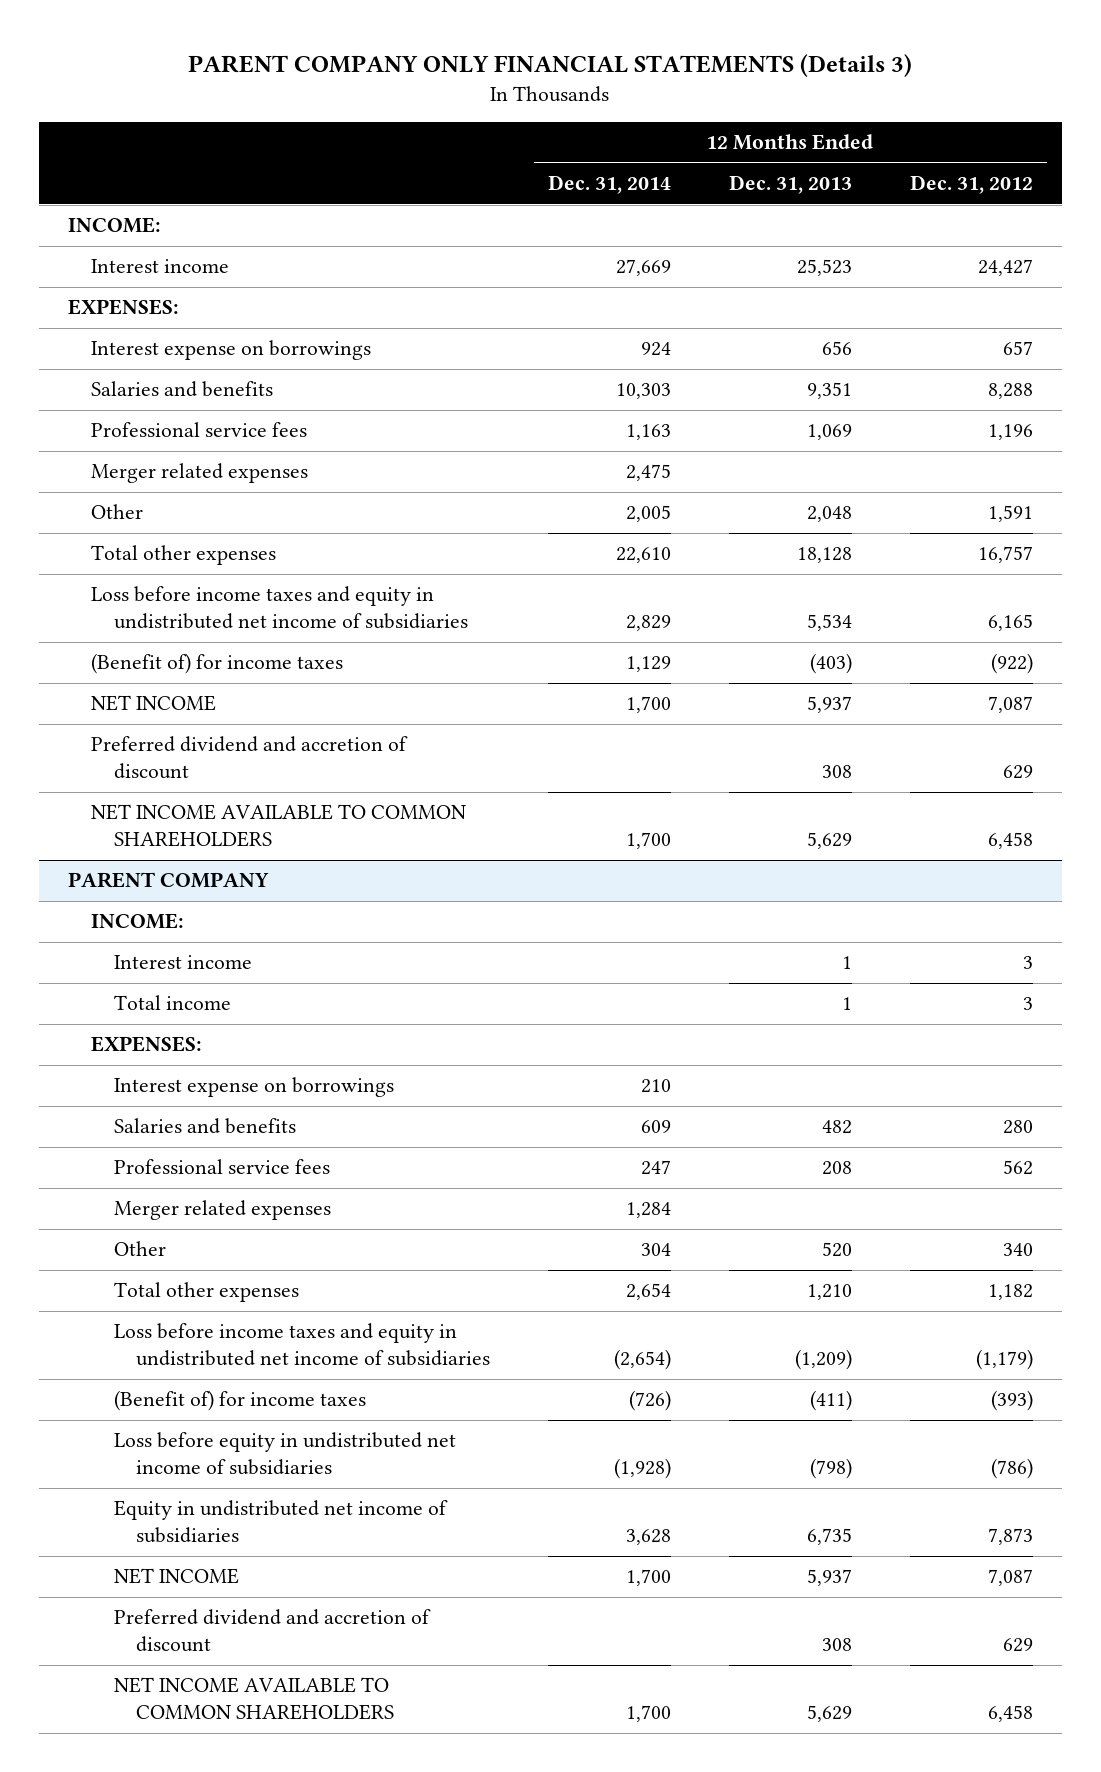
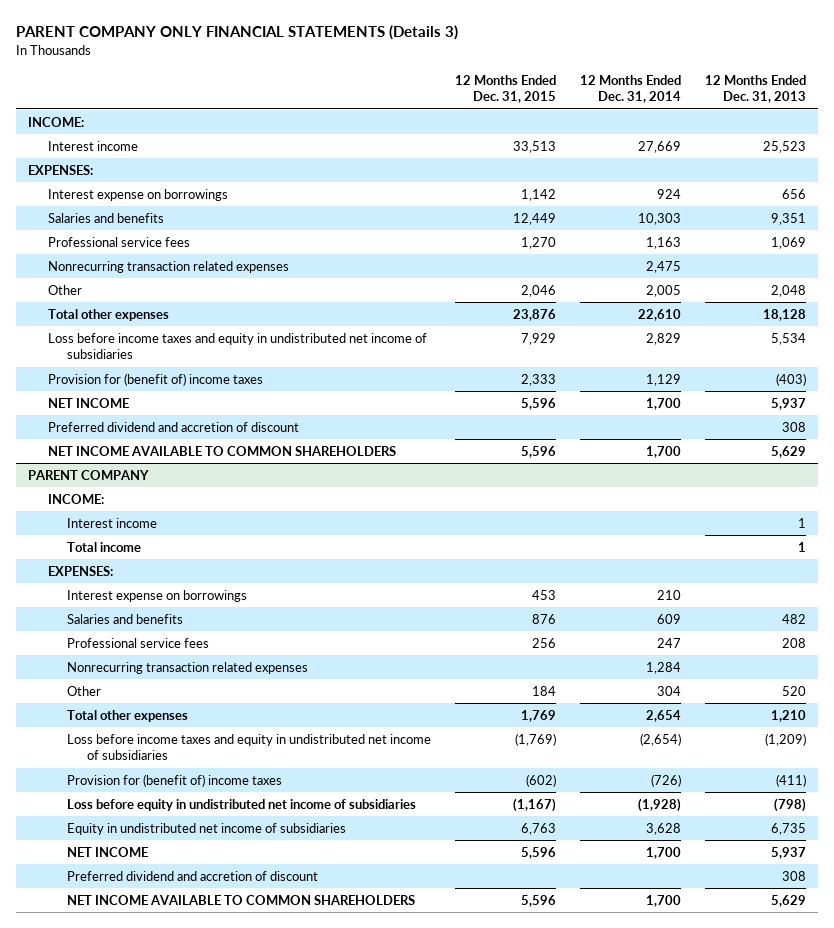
[909,175,1033,195] Dec. 31, 2012 -> none
none -> [455,74,557,104] 12 Months Ended Dec. 31, 2015
[90,463,308,484] Merger related expenses -> [47,260,289,273] Nonrecurring transaction related expenses
[90,653,343,675] (Benefit of) for income taxes -> [47,372,263,386] Provision for (benefit of) income taxes
[113,1200,331,1221] Merger related expenses -> [67,661,309,674] Nonrecurring transaction related expenses
[113,1390,366,1412] (Benefit of) for income taxes -> [67,773,283,787] Provision for (benefit of) income taxes

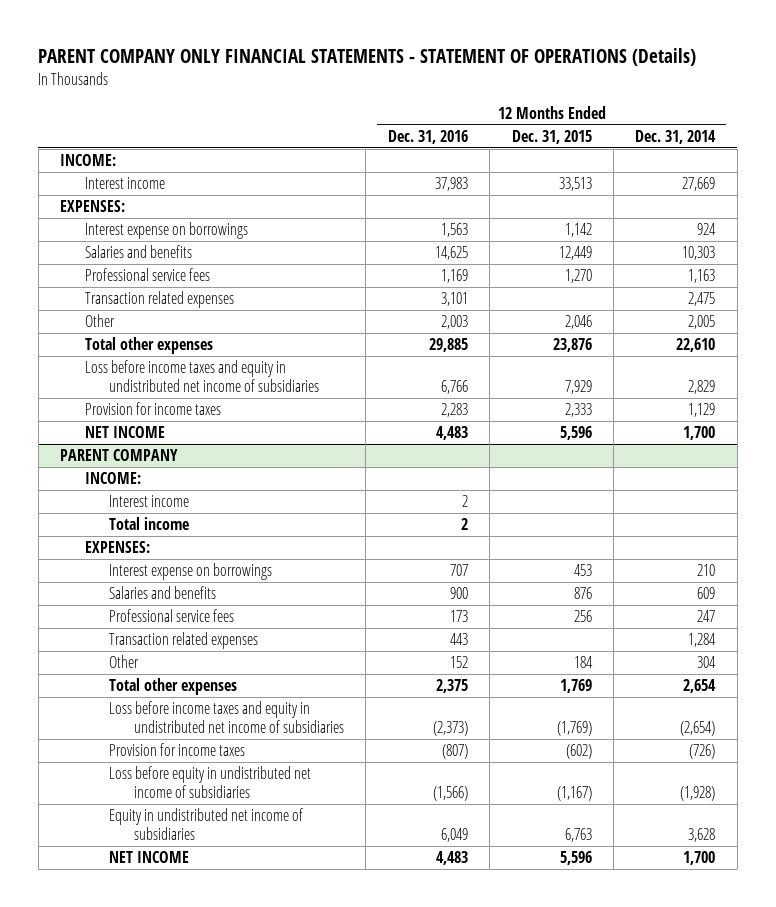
[16,24,459,40] PARENT COMPANY ONLY FINANCIAL STATEMENTS (Details 3) -> [38,48,697,67] PARENT COMPANY ONLY FINANCIAL STATEMENTS - STATEMENT OF OPERATIONS (Details)
[704,74,806,104] 12 Months Ended Dec. 31, 2013 -> none
none -> [387,129,468,144] Dec. 31, 2016
[47,260,289,273] Nonrecurring transaction related expenses -> [84,291,234,309] Transaction related expenses
[47,372,263,386] Provision for (benefit of) income taxes -> [84,402,221,416] Provision for income taxes
[47,421,299,432] Preferred dividend and accretion of discount -> none
[47,445,396,456] NET INCOME AVAILABLE TO COMMON SHAREHOLDERS -> none
[67,661,309,674] Nonrecurring transaction related expenses -> [109,632,259,650] Transaction related expenses
[67,773,283,787] Provision for (benefit of) income taxes -> [109,743,246,757] Provision for income taxes
[67,870,319,881] Preferred dividend and accretion of discount -> none
[67,894,416,905] NET INCOME AVAILABLE TO COMMON SHAREHOLDERS -> none

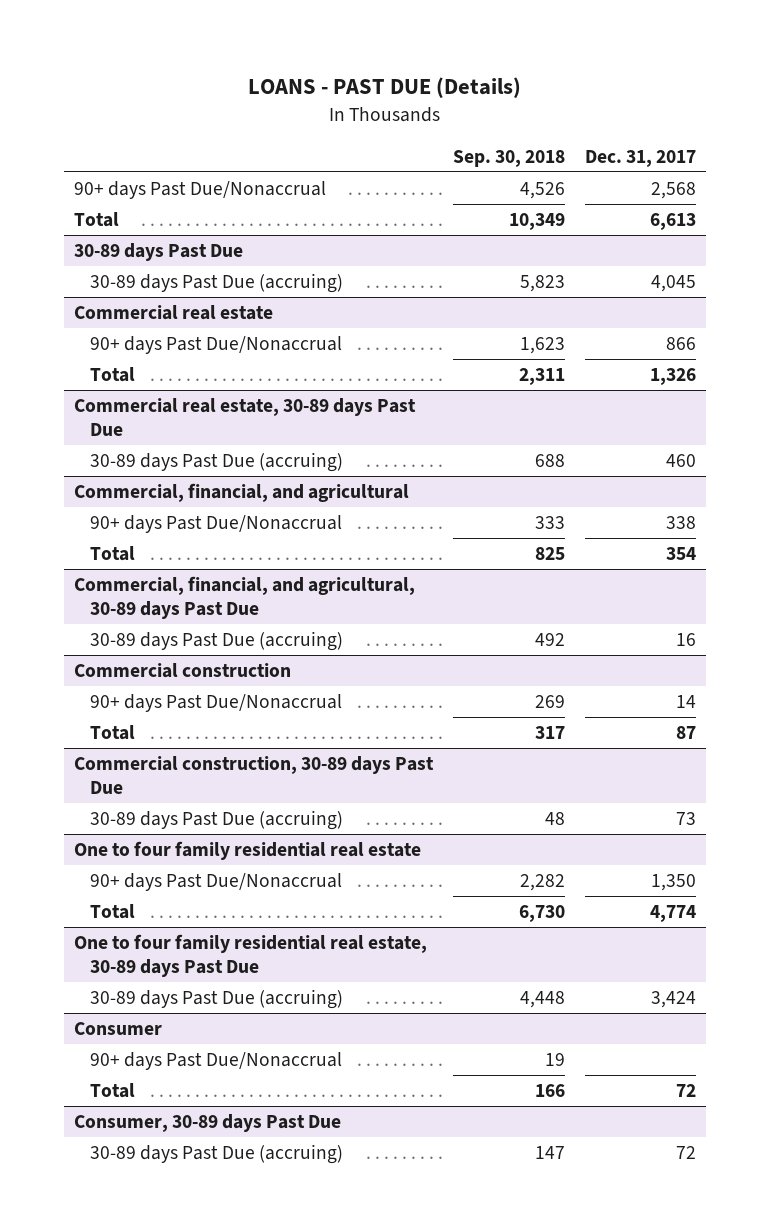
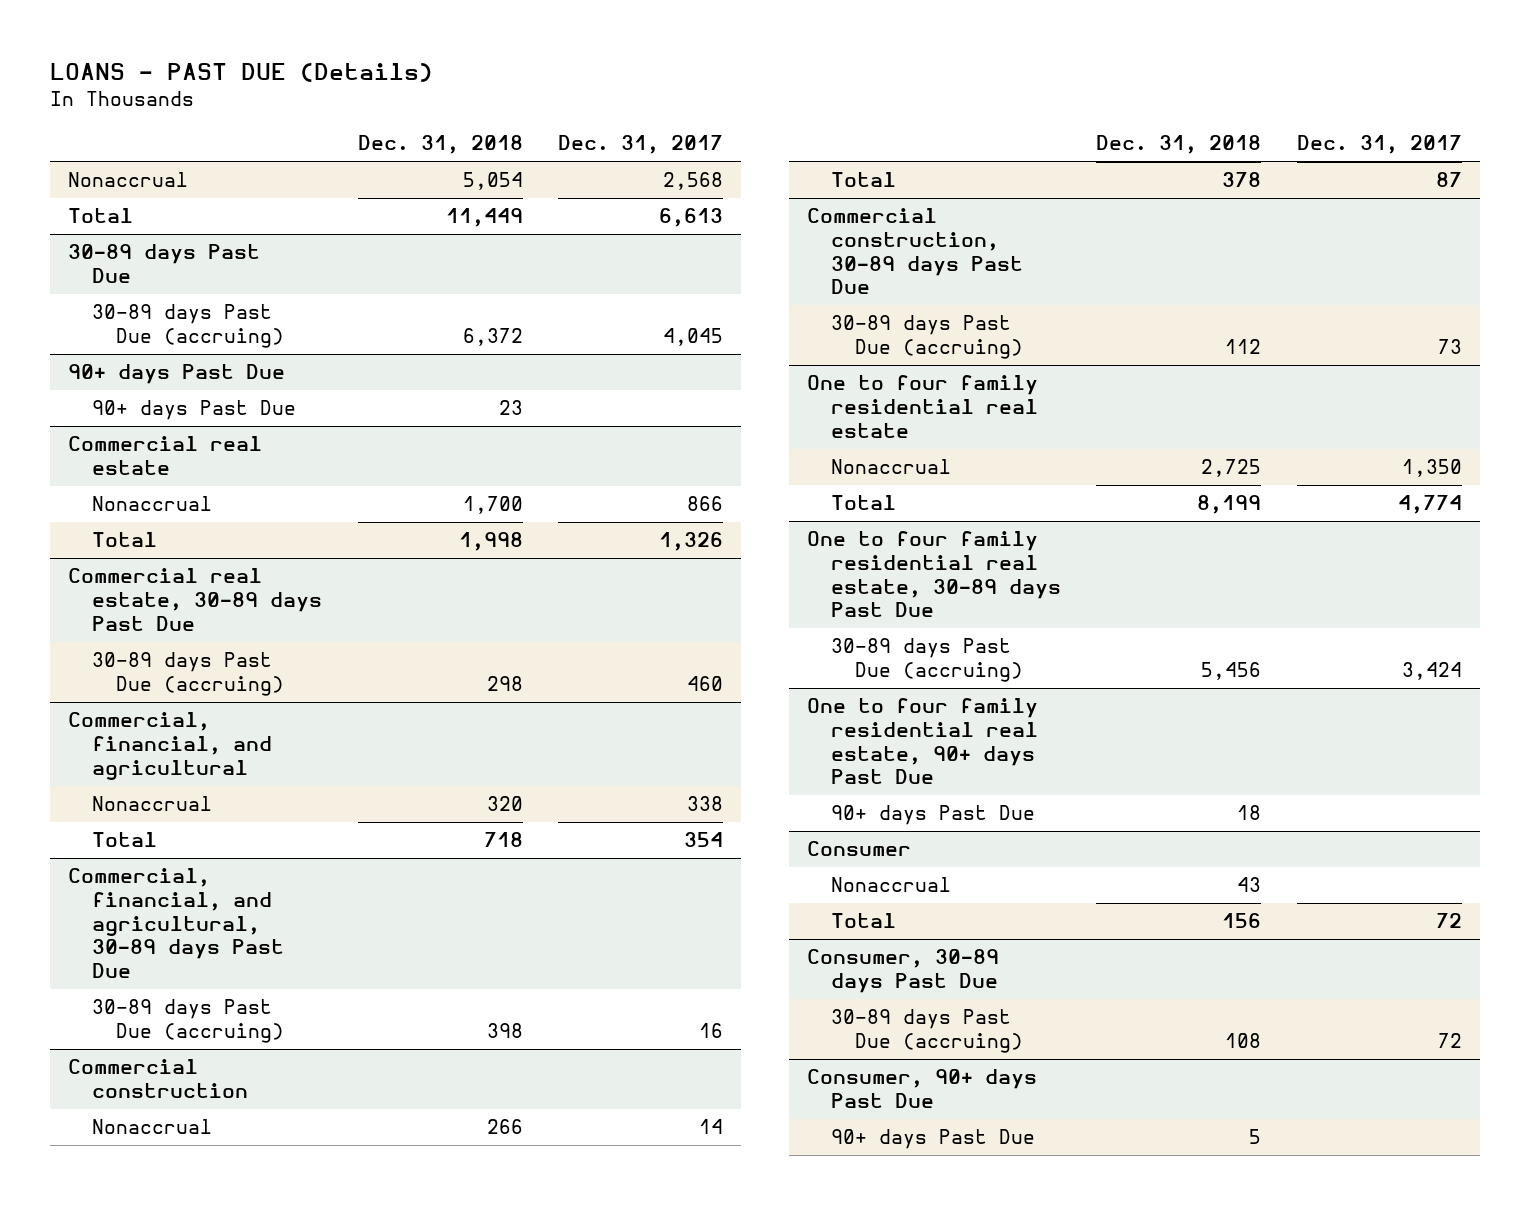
[453,149,566,167] Sep. 30, 2018 -> none
none -> [357,135,523,155] Dec. 31, 2018
[74,181,327,200] 90+ days Past Due/Nonaccrual -> [68,172,189,188] Nonaccrual
none -> [68,364,286,385] 90+ days Past Due
none -> [92,400,297,421] 90+ days Past Due
[90,336,343,355] 90+ days Past Due/Nonaccrual -> [92,496,213,512] Nonaccrual
[90,515,343,534] 90+ days Past Due/Nonaccrual -> [92,796,213,812] Nonaccrual
[90,694,343,713] 90+ days Past Due/Nonaccrual -> [92,1119,213,1135] Nonaccrual
[90,873,343,892] 90+ days Past Due/Nonaccrual -> [830,459,951,475] Nonaccrual
none -> [806,698,1038,785] One to four family residential real estate, 90+ days Past Due
none -> [830,805,1035,826] 90+ days Past Due
[90,1052,343,1071] 90+ days Past Due/Nonaccrual -> [830,877,951,893] Nonaccrual
none -> [806,1069,1037,1109] Consumer, 90+ days Past Due
none -> [830,1129,1035,1150] 90+ days Past Due

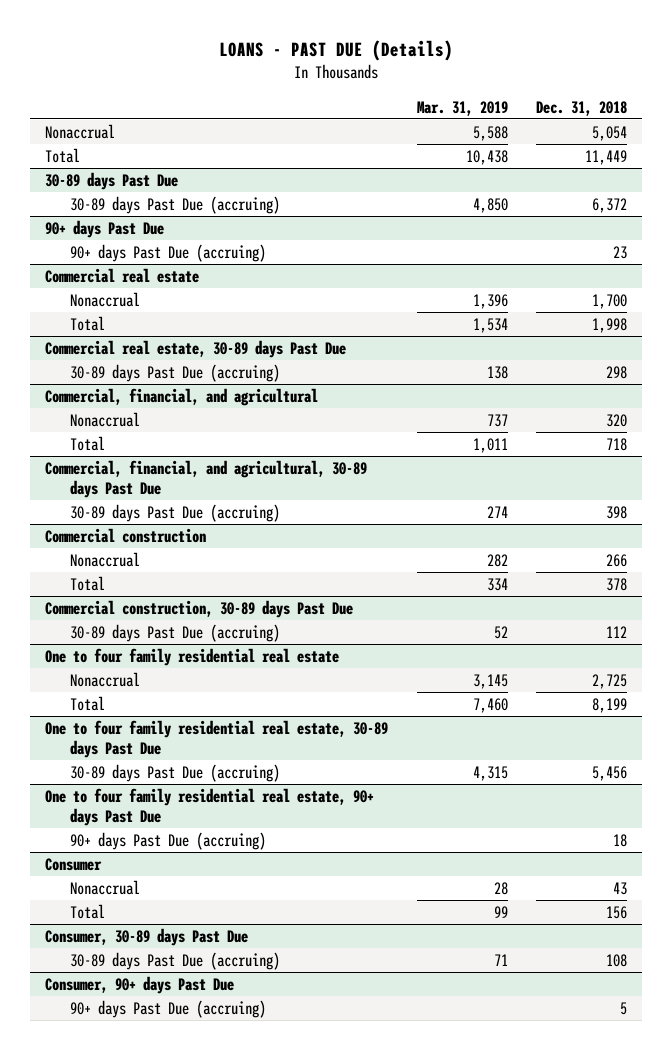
[558,135,724,155] Dec. 31, 2017 -> none
none -> [416,100,508,116] Mar. 31, 2019
[92,400,297,421] 90+ days Past Due -> [69,243,266,262] 90+ days Past Due (accruing)
[830,805,1035,826] 90+ days Past Due -> [69,831,266,850] 90+ days Past Due (accruing)
[830,1129,1035,1150] 90+ days Past Due -> [69,999,266,1018] 90+ days Past Due (accruing)

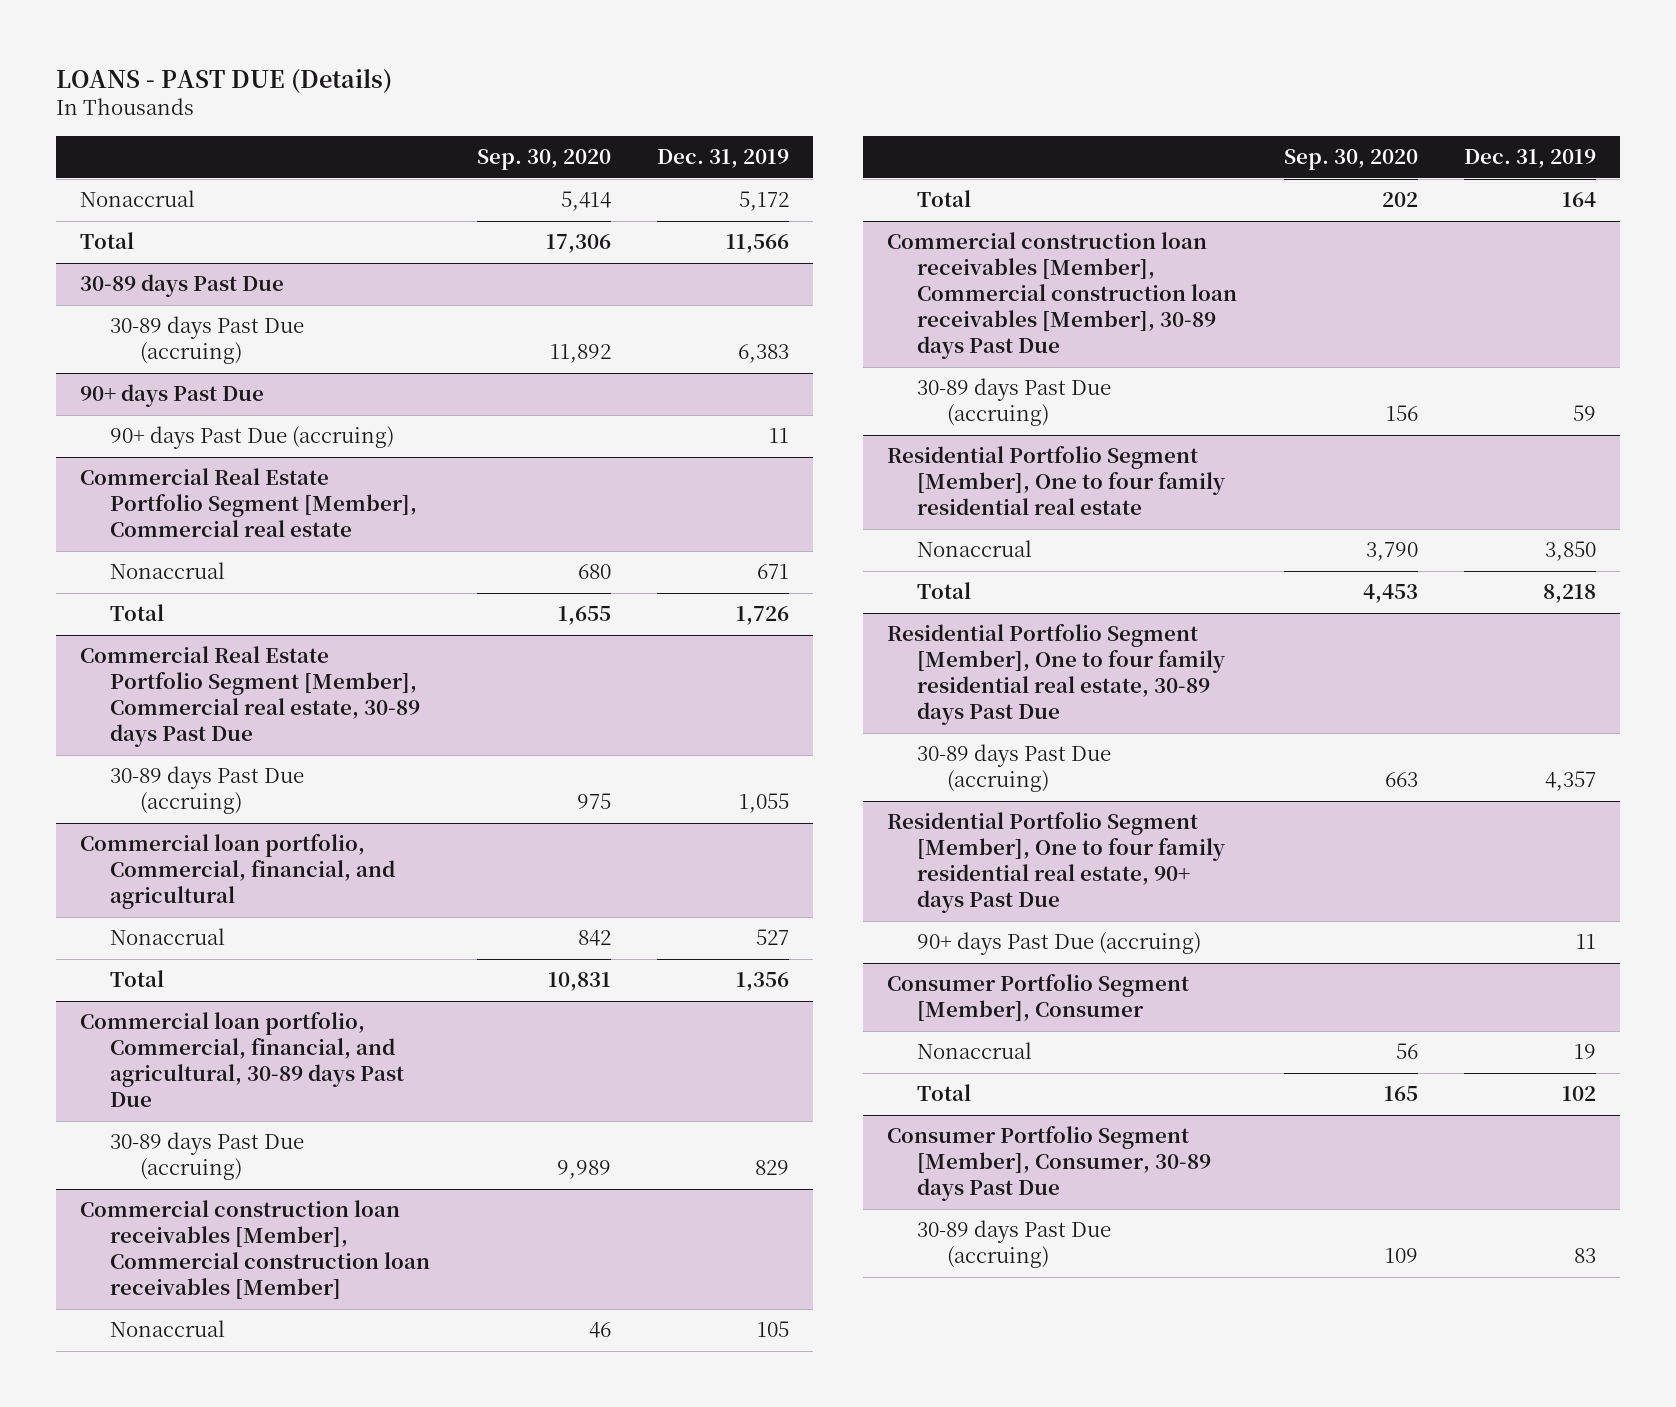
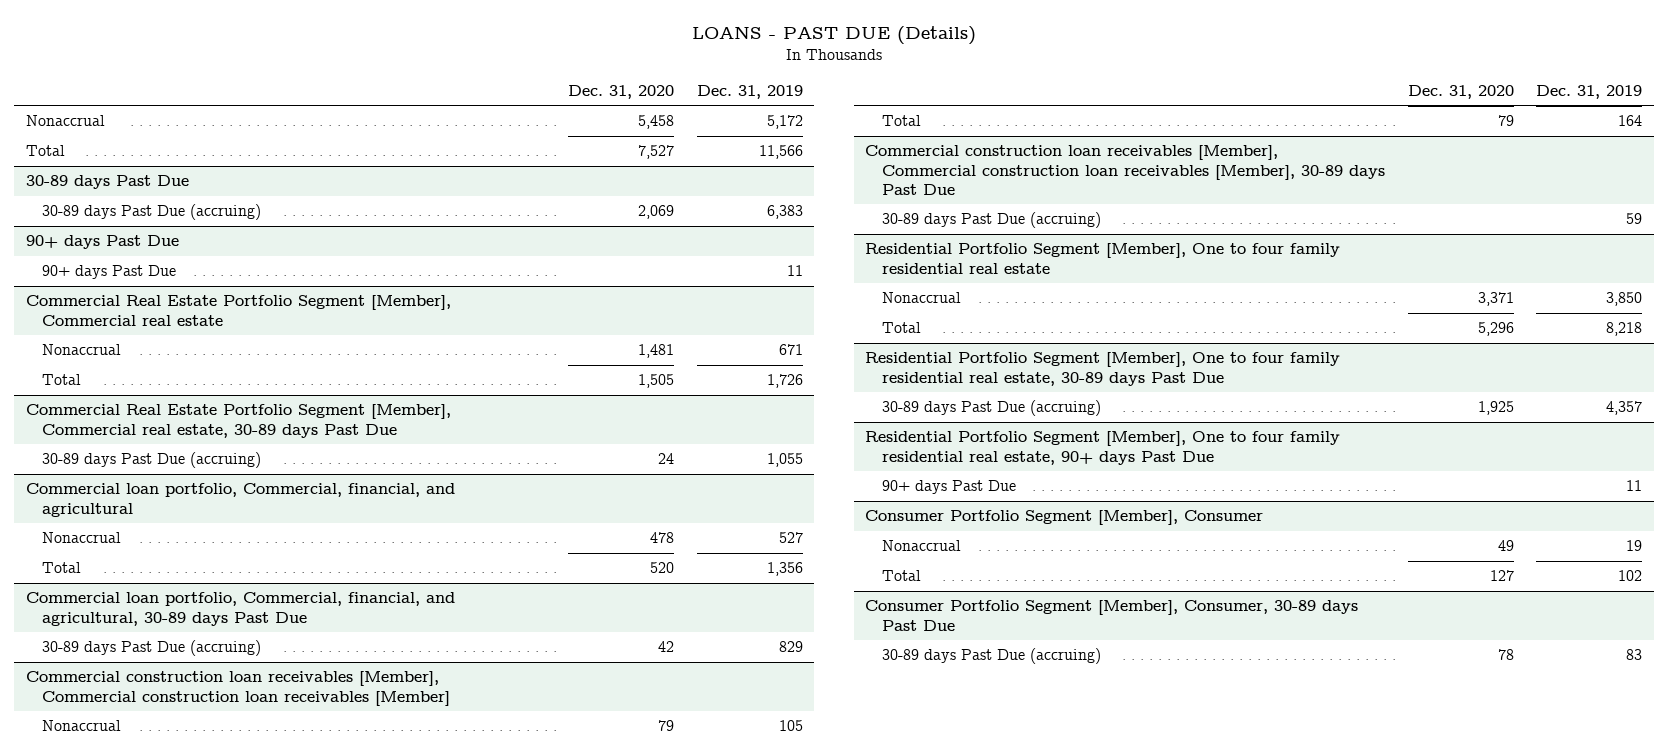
[476,149,611,171] Sep. 30, 2020 -> none
none -> [567,85,674,100] Dec. 31, 2020
[109,426,394,450] 90+ days Past Due (accruing) -> [42,265,177,280] 90+ days Past Due
[916,932,1201,956] 90+ days Past Due (accruing) -> [881,480,1016,495] 90+ days Past Due

